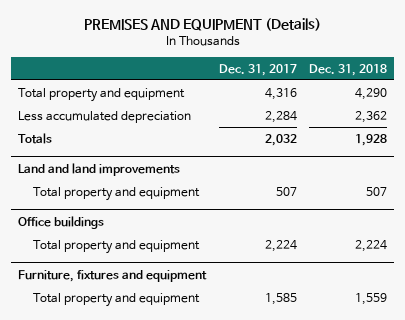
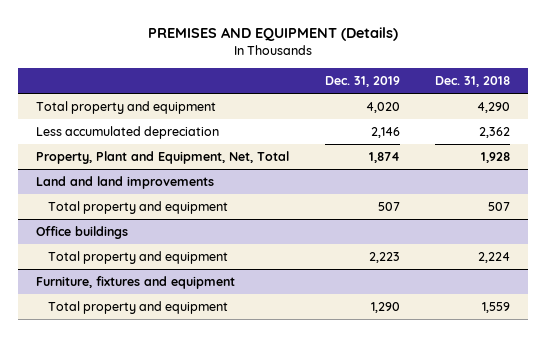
[218,63,297,76] Dec. 31, 2017 -> none
none -> [324,76,400,88] Dec. 31, 2019
[17,132,52,144] Totals -> [36,151,290,165] Property, Plant and Equipment, Net, Total

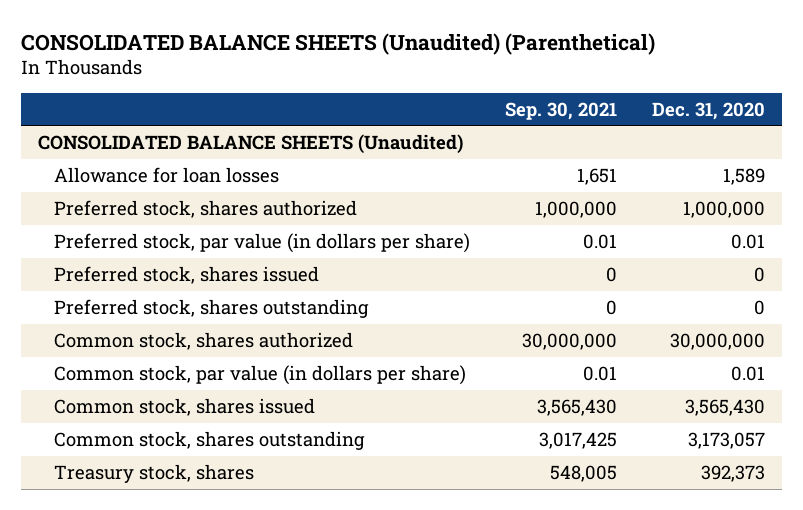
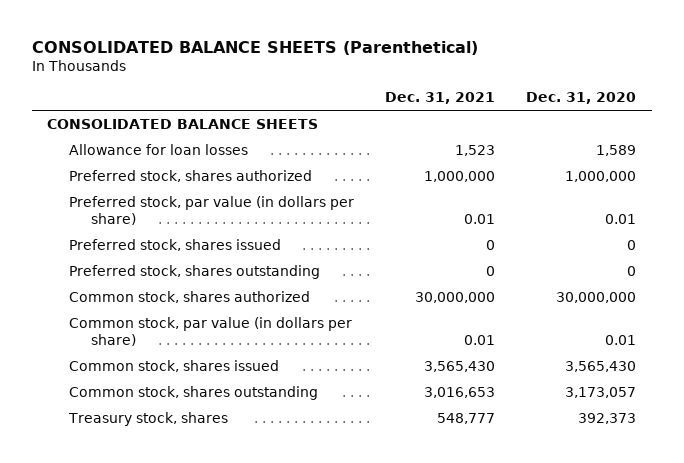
[21,32,656,55] CONSOLIDATED BALANCE SHEETS (Unaudited) (Parenthetical) -> [31,40,478,55] CONSOLIDATED BALANCE SHEETS (Parenthetical)
[505,101,618,120] Sep. 30, 2021 -> none
none -> [385,92,496,105] Dec. 31, 2021
[38,133,464,154] CONSOLIDATED BALANCE SHEETS (Unaudited) -> [47,118,319,129] CONSOLIDATED BALANCE SHEETS

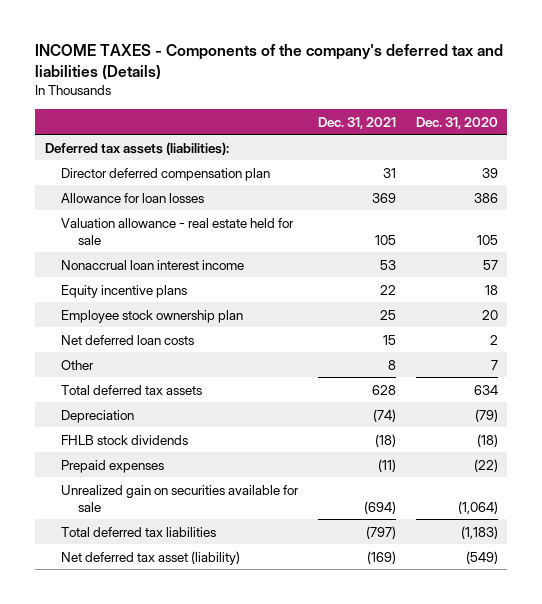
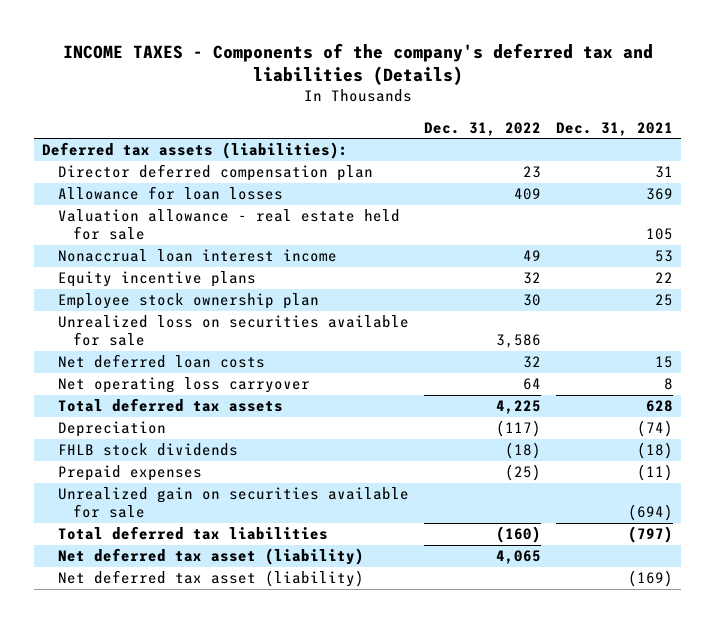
[415,116,498,129] Dec. 31, 2020 -> none
none -> [424,121,542,136] Dec. 31, 2022
none -> [57,315,409,347] Unrealized loss on securities available for sale
[61,359,95,370] Other -> none
none -> [57,377,310,394] Net operating loss carryover
none -> [57,548,364,566] Net deferred tax asset (liability)

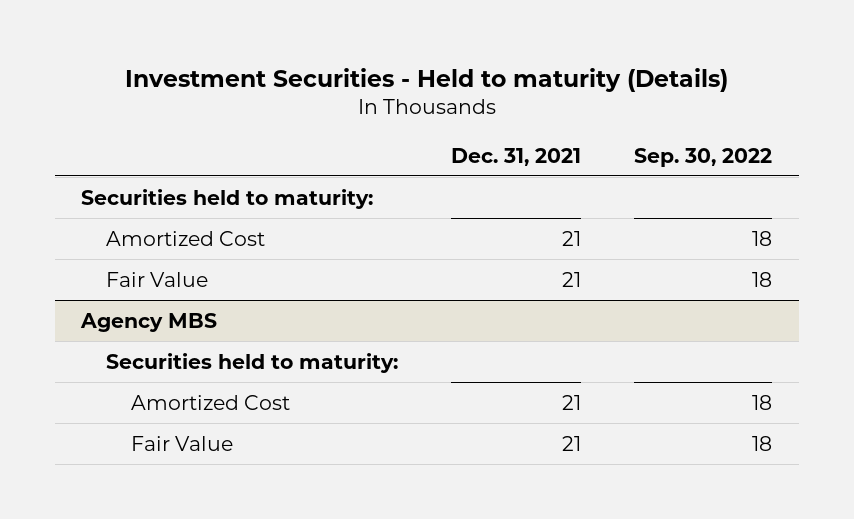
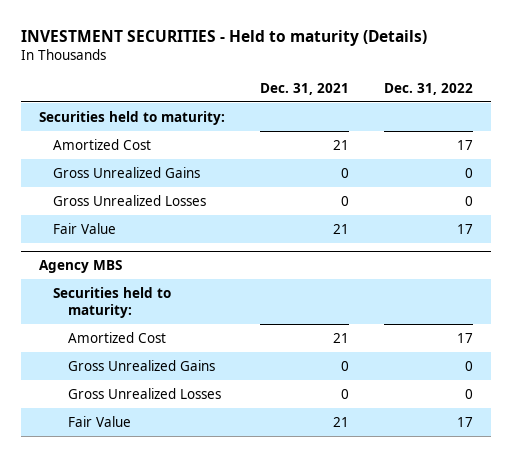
[124,67,728,92] Investment Securities - Held to maturity (Details) -> [20,30,427,47] INVESTMENT SECURITIES - Held to maturity (Details)
[634,147,773,167] Sep. 30, 2022 -> none
none -> [384,82,474,95] Dec. 31, 2022
none -> [53,166,201,178] Gross Unrealized Gains
none -> [53,194,207,206] Gross Unrealized Losses
none -> [67,359,215,371] Gross Unrealized Gains
none -> [67,387,221,399] Gross Unrealized Losses

